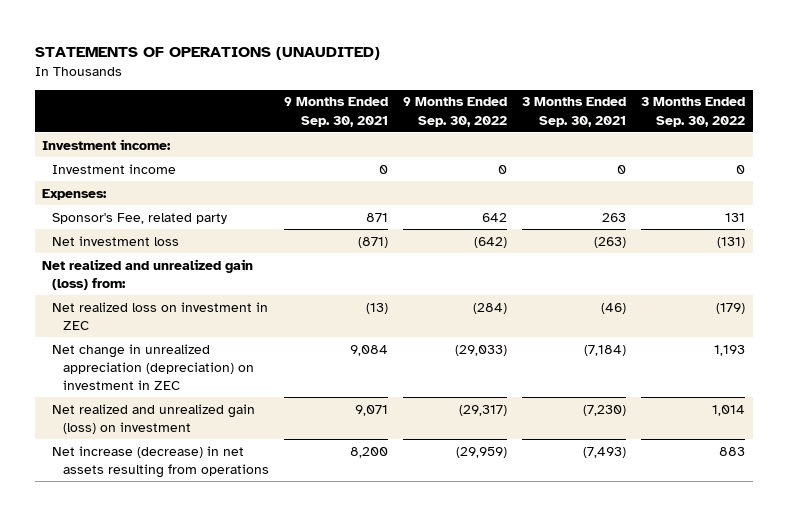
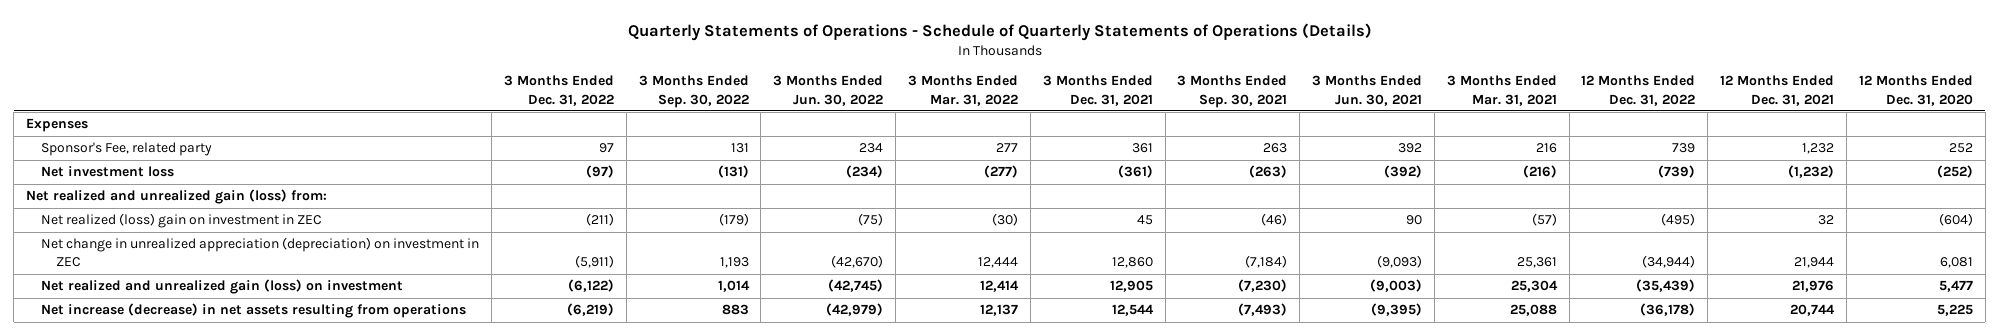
[34,46,380,60] STATEMENTS OF OPERATIONS (UNAUDITED) -> [627,22,1372,41] Quarterly Statements of Operations - Schedule of Quarterly Statements of Operations (Details)
[283,97,388,127] 9 Months Ended Sep. 30, 2021 -> none
[402,97,507,127] 9 Months Ended Sep. 30, 2022 -> none
none -> [503,75,614,106] 3 Months Ended Dec. 31, 2022
none -> [773,75,884,106] 3 Months Ended Jun. 30, 2022
none -> [907,75,1018,106] 3 Months Ended Mar. 31, 2022
none -> [1042,75,1153,106] 3 Months Ended Dec. 31, 2021
none -> [1312,75,1423,106] 3 Months Ended Jun. 30, 2021
none -> [1446,75,1557,106] 3 Months Ended Mar. 31, 2021
none -> [1581,75,1696,106] 12 Months Ended Dec. 31, 2022
none -> [1720,75,1835,106] 12 Months Ended Dec. 31, 2021
none -> [1858,75,1973,106] 12 Months Ended Dec. 31, 2020
[42,138,172,150] Investment income: -> none
[52,163,177,174] Investment income -> none
[42,188,108,200] Expenses: -> [26,118,89,133] Expenses
[52,301,269,330] Net realized loss on investment in ZEC -> [41,213,323,229] Net realized (loss) gain on investment in ZEC

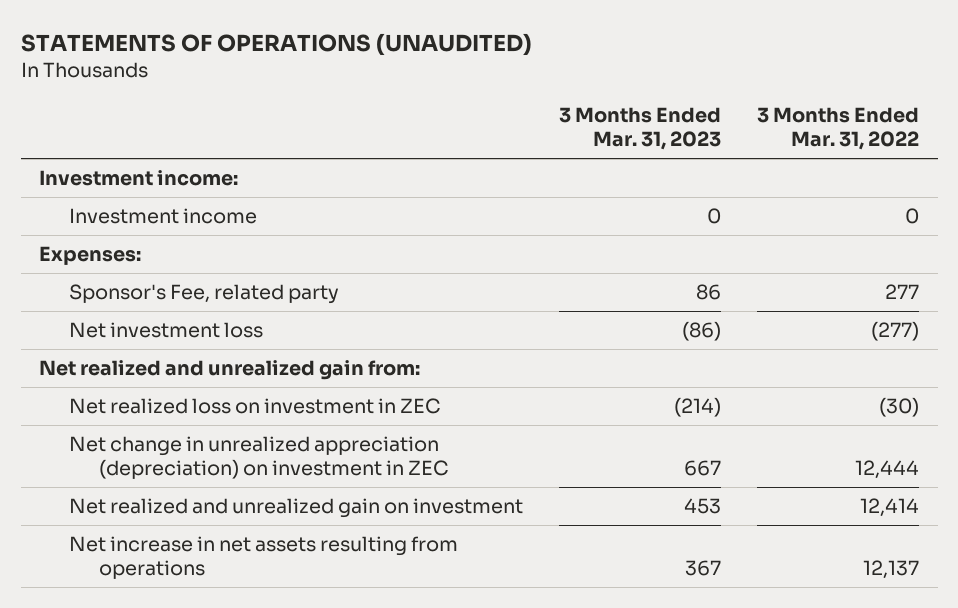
[627,22,1372,41] Quarterly Statements of Operations - Schedule of Quarterly Statements of Operations (Details) -> [20,32,532,56] STATEMENTS OF OPERATIONS (UNAUDITED)
[503,75,614,106] 3 Months Ended Dec. 31, 2022 -> none
[638,75,749,108] 3 Months Ended Sep. 30, 2022 -> none
[773,75,884,106] 3 Months Ended Jun. 30, 2022 -> none
[1042,75,1153,106] 3 Months Ended Dec. 31, 2021 -> none
[1177,75,1288,108] 3 Months Ended Sep. 30, 2021 -> none
[1312,75,1423,106] 3 Months Ended Jun. 30, 2021 -> none
[1446,75,1557,106] 3 Months Ended Mar. 31, 2021 -> none
[1581,75,1696,106] 12 Months Ended Dec. 31, 2022 -> none
[1720,75,1835,106] 12 Months Ended Dec. 31, 2021 -> none
[1858,75,1973,106] 12 Months Ended Dec. 31, 2020 -> none
none -> [558,106,721,151] 3 Months Ended Mar. 31, 2023
none -> [38,170,238,187] Investment income:
none -> [68,208,257,225] Investment income
[26,118,89,133] Expenses -> [38,246,141,266] Expenses:
[26,189,328,205] Net realized and unrealized gain (loss) from: -> [38,360,420,381] Net realized and unrealized gain from:
[41,213,323,229] Net realized (loss) gain on investment in ZEC -> [68,398,441,415] Net realized loss on investment in ZEC
[41,279,404,295] Net realized and unrealized gain (loss) on investment -> [68,498,523,519] Net realized and unrealized gain on investment
[41,303,467,319] Net increase (decrease) in net assets resulting from operations -> [68,536,458,580] Net increase in net assets resulting from operations

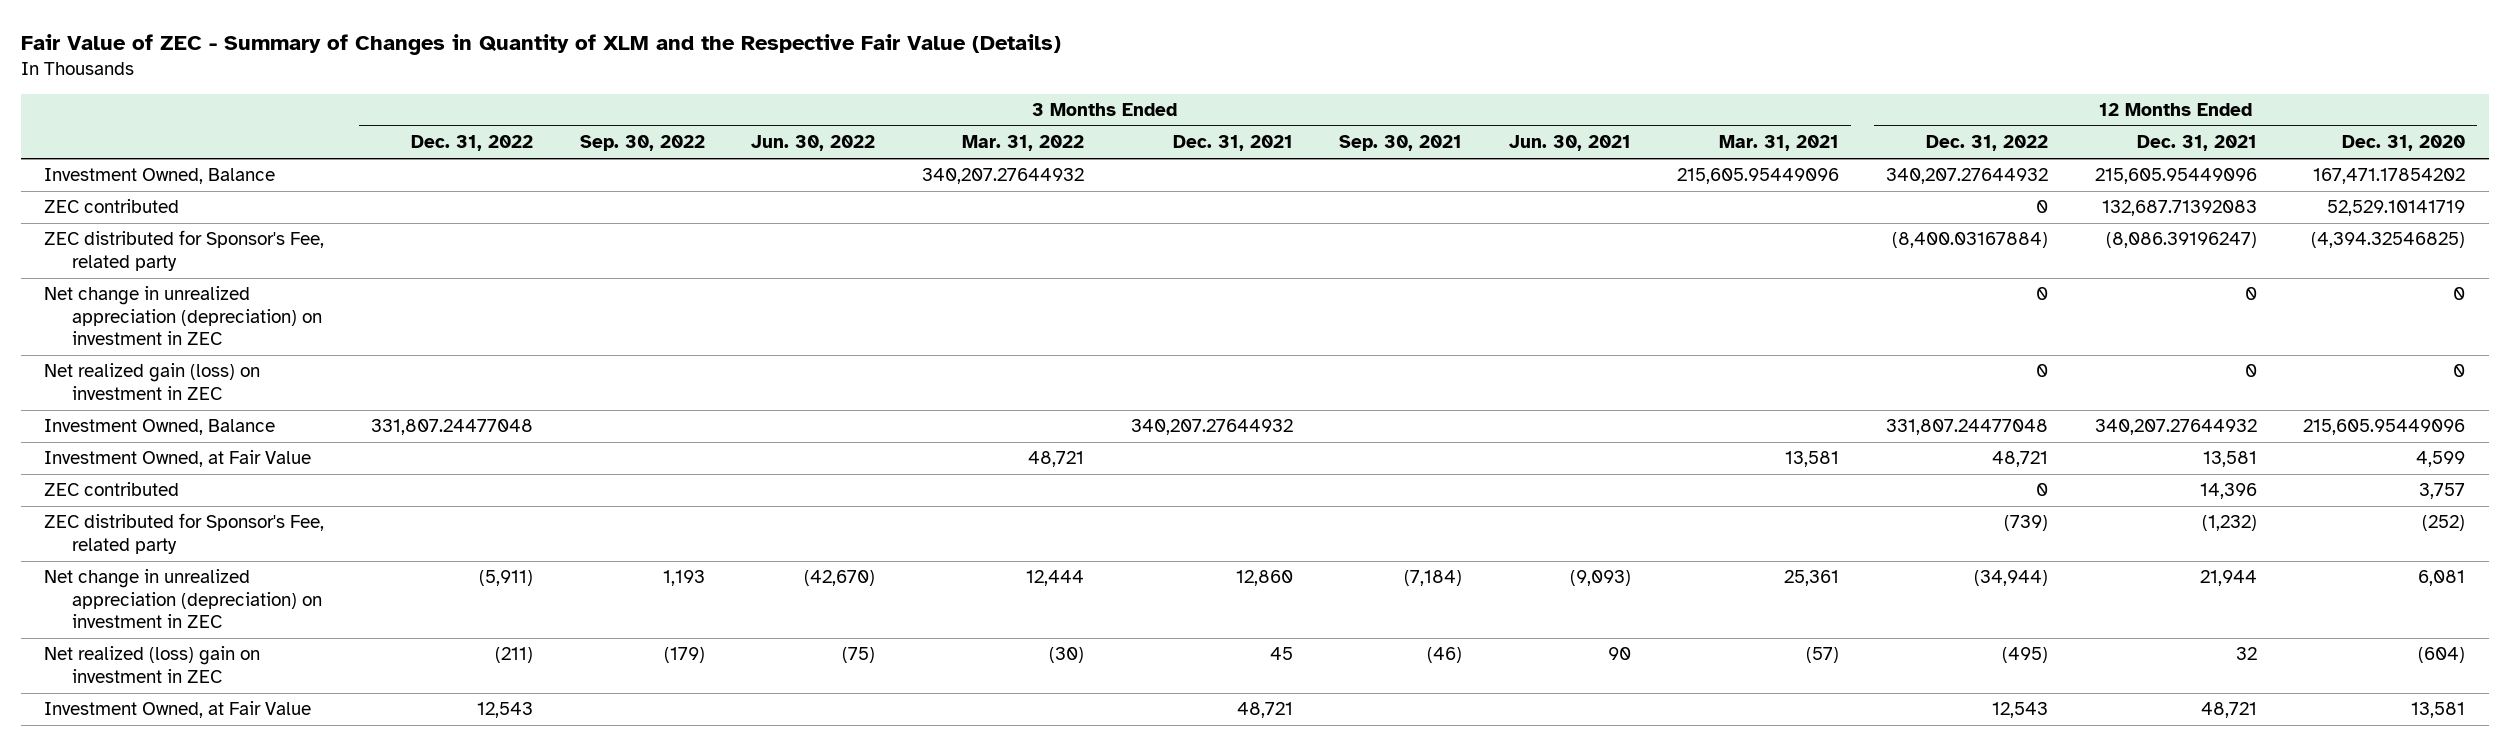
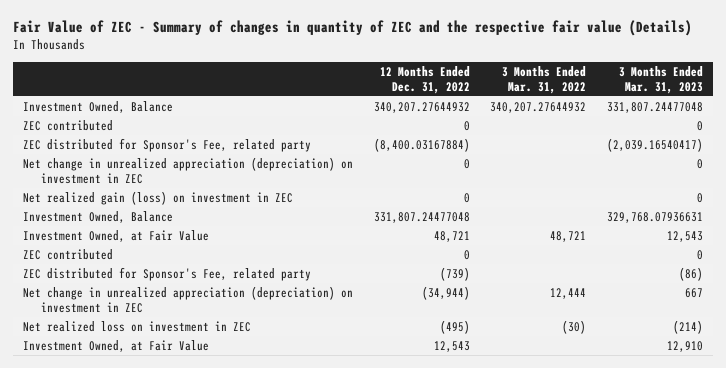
[21,33,1062,55] Fair Value of ZEC - Summary of Changes in Quantity of XLM and the Respective Fair Value (Details) -> [12,20,692,37] Fair Value of ZEC - Summary of changes in quantity of ZEC and the respective fair value (Details)
[410,135,533,152] Dec. 31, 2022 -> none
[579,135,705,152] Sep. 30, 2022 -> none
[751,135,876,152] Jun. 30, 2022 -> none
[1172,135,1293,152] Dec. 31, 2021 -> none
[1339,135,1463,152] Sep. 30, 2021 -> none
[1508,135,1631,152] Jun. 30, 2021 -> none
[1719,135,1840,152] Mar. 31, 2021 -> none
[2136,135,2257,152] Dec. 31, 2021 -> none
[2342,135,2466,152] Dec. 31, 2020 -> none
none -> [619,65,704,94] 3 Months Ended Mar. 31, 2023
[44,646,261,683] Net realized (loss) gain on investment in ZEC -> [23,320,252,332] Net realized loss on investment in ZEC

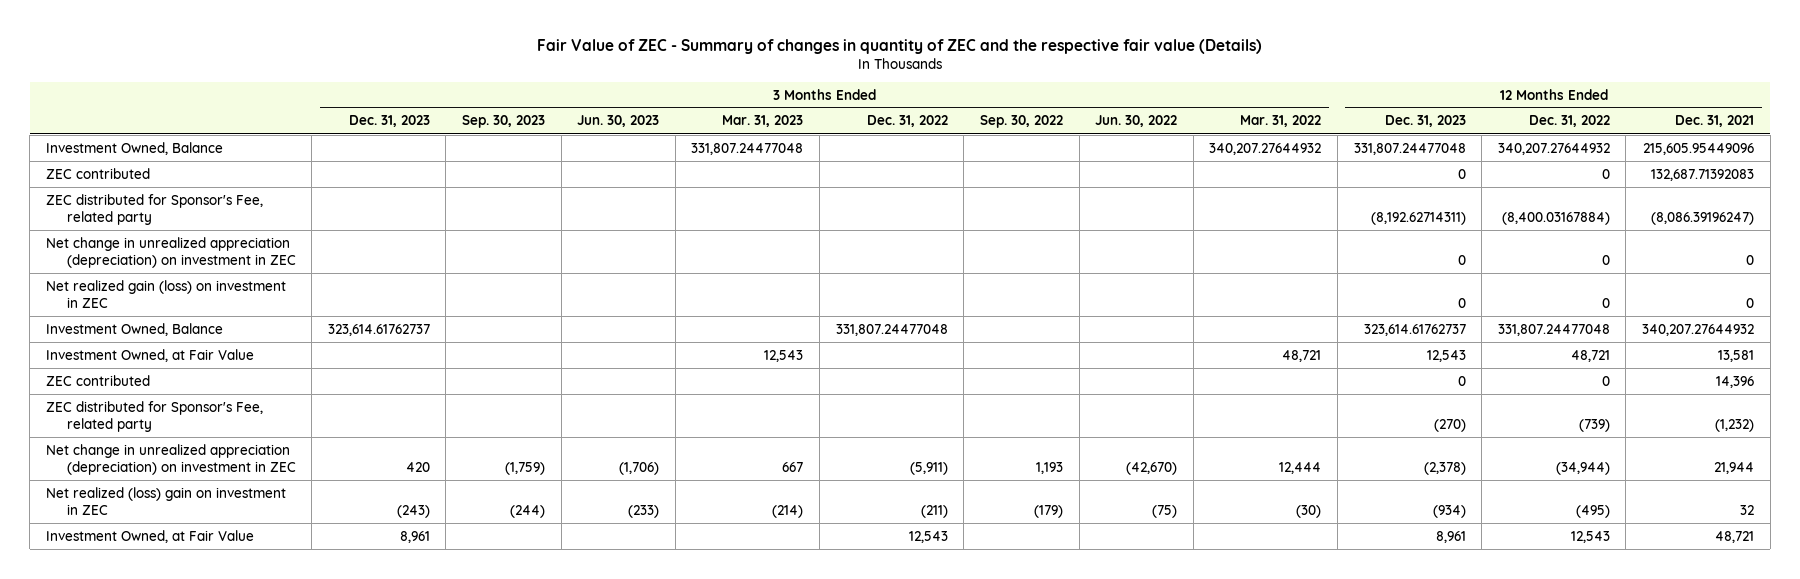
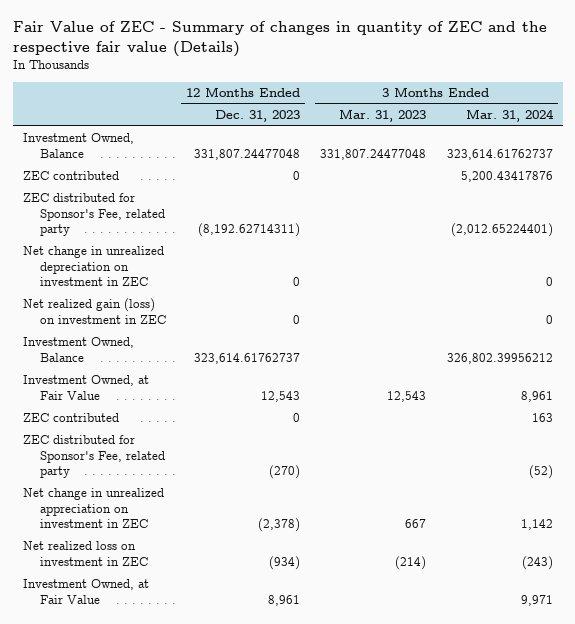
[348,115,430,128] Dec. 31, 2023 -> none
[462,115,546,129] Sep. 30, 2023 -> none
[577,115,660,128] Jun. 30, 2023 -> none
[866,115,948,128] Dec. 31, 2022 -> none
[979,115,1063,129] Sep. 30, 2022 -> none
[1095,115,1178,128] Jun. 30, 2022 -> none
[1240,115,1322,128] Mar. 31, 2022 -> none
[1528,115,1610,128] Dec. 31, 2022 -> none
[1674,115,1754,128] Dec. 31, 2021 -> none
none -> [465,109,554,123] Mar. 31, 2024
[45,236,296,268] Net change in unrealized appreciation (depreciation) on investment in ZEC -> [22,246,164,287] Net change in unrealized depreciation on investment in ZEC
[45,443,296,475] Net change in unrealized appreciation (depreciation) on investment in ZEC -> [22,488,164,529] Net change in unrealized appreciation on investment in ZEC
[45,486,286,515] Net realized (loss) gain on investment in ZEC -> [22,541,149,566] Net realized loss on investment in ZEC

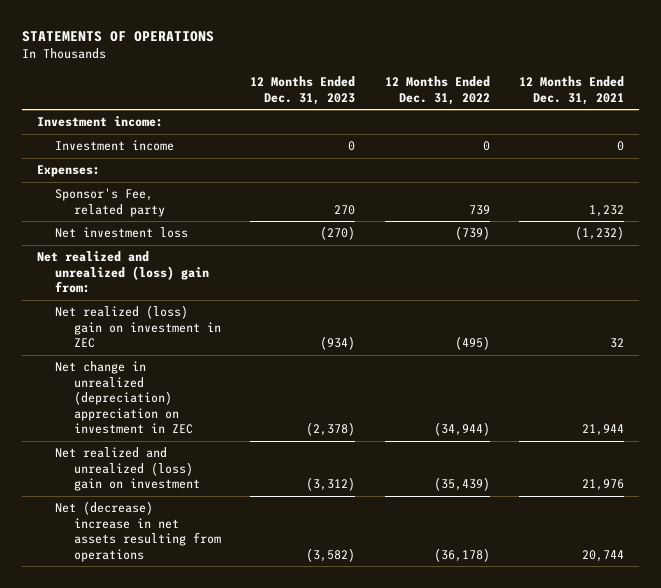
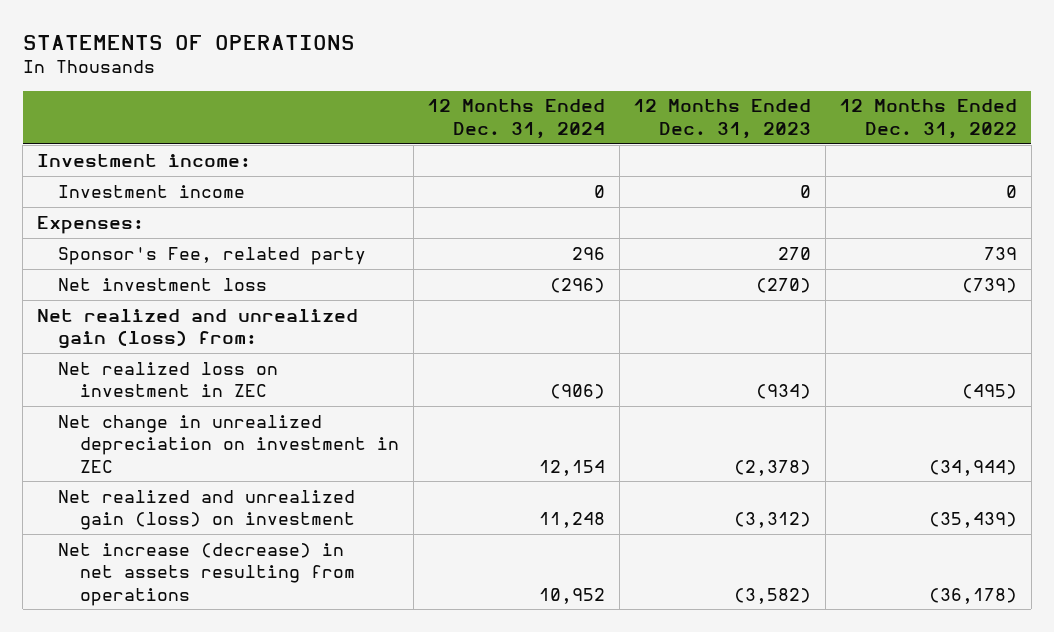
[519,76,625,105] 12 Months Ended Dec. 31, 2021 -> none
none -> [427,99,606,139] 12 Months Ended Dec. 31, 2024
[36,251,210,294] Net realized and unrealized (loss) gain from: -> [36,308,358,350] Net realized and unrealized gain (loss) from:
[55,305,221,349] Net realized (loss) gain on investment in ZEC -> [58,361,279,398] Net realized loss on investment in ZEC
[55,361,193,434] Net change in unrealized (depreciation) appreciation on investment in ZEC -> [58,414,400,473] Net change in unrealized depreciation on investment in ZEC
[55,447,200,492] Net realized and unrealized (loss) gain on investment -> [58,489,356,531] Net realized and unrealized gain (loss) on investment
[55,501,221,562] Net (decrease) increase in net assets resulting from operations -> [58,542,356,606] Net increase (decrease) in net assets resulting from operations

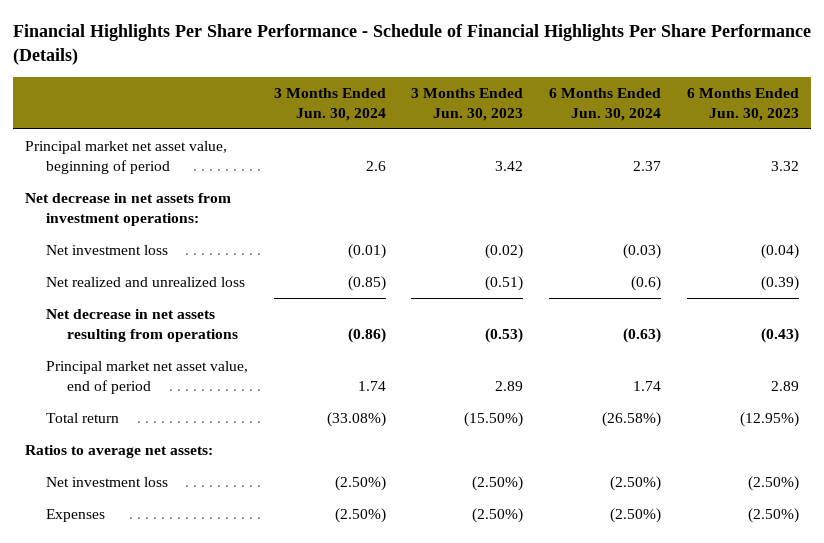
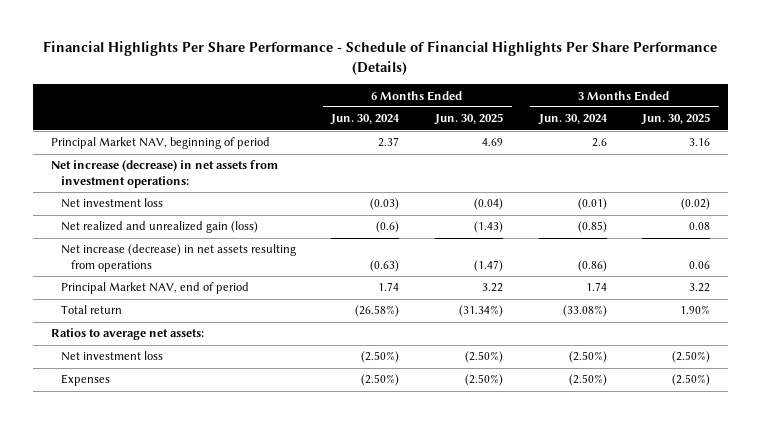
[411,88,524,122] 3 Months Ended Jun. 30, 2023 -> none
[686,88,799,122] 6 Months Ended Jun. 30, 2023 -> none
none -> [434,113,504,126] Jun. 30, 2025
none -> [641,113,711,126] Jun. 30, 2025
[25,140,228,175] Principal market net asset value, beginning of period -> [50,137,270,150] Principal Market NAV, beginning of period
[25,192,232,227] Net decrease in net assets from investment operations: -> [50,160,278,188] Net increase (decrease) in net assets from investment operations:
[46,276,246,287] Net realized and unrealized loss -> [60,221,258,234] Net realized and unrealized gain (loss)
[46,308,238,343] Net decrease in net assets resulting from operations -> [60,244,296,272] Net increase (decrease) in net assets resulting from operations
[46,360,249,395] Principal market net asset value, end of period -> [60,282,249,295] Principal Market NAV, end of period

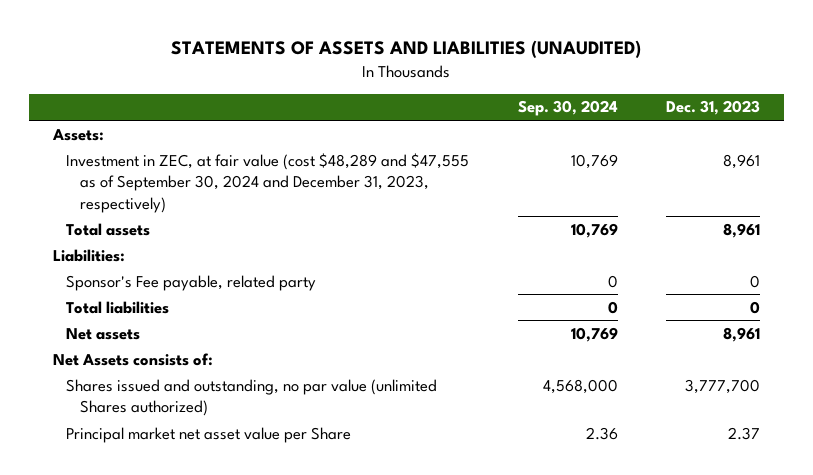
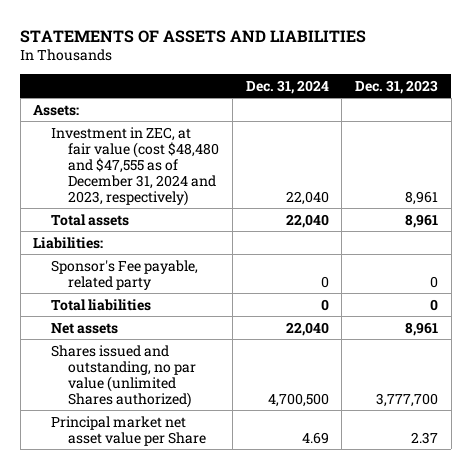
[171,40,642,59] STATEMENTS OF ASSETS AND LIABILITIES (UNAUDITED) -> [20,29,367,43] STATEMENTS OF ASSETS AND LIABILITIES
[517,100,618,117] Sep. 30, 2024 -> none
none -> [245,79,329,94] Dec. 31, 2024
[66,152,470,213] Investment in ZEC, at fair value (cost $48,289 and $47,555 as of September 30, 2024 and December 31, 2023, respectively) -> [50,126,220,206] Investment in ZEC, at fair value (cost $48,480 and $47,555 as of December 31, 2024 and 2023, respectively)
[52,352,213,366] Net Assets consists of: -> none

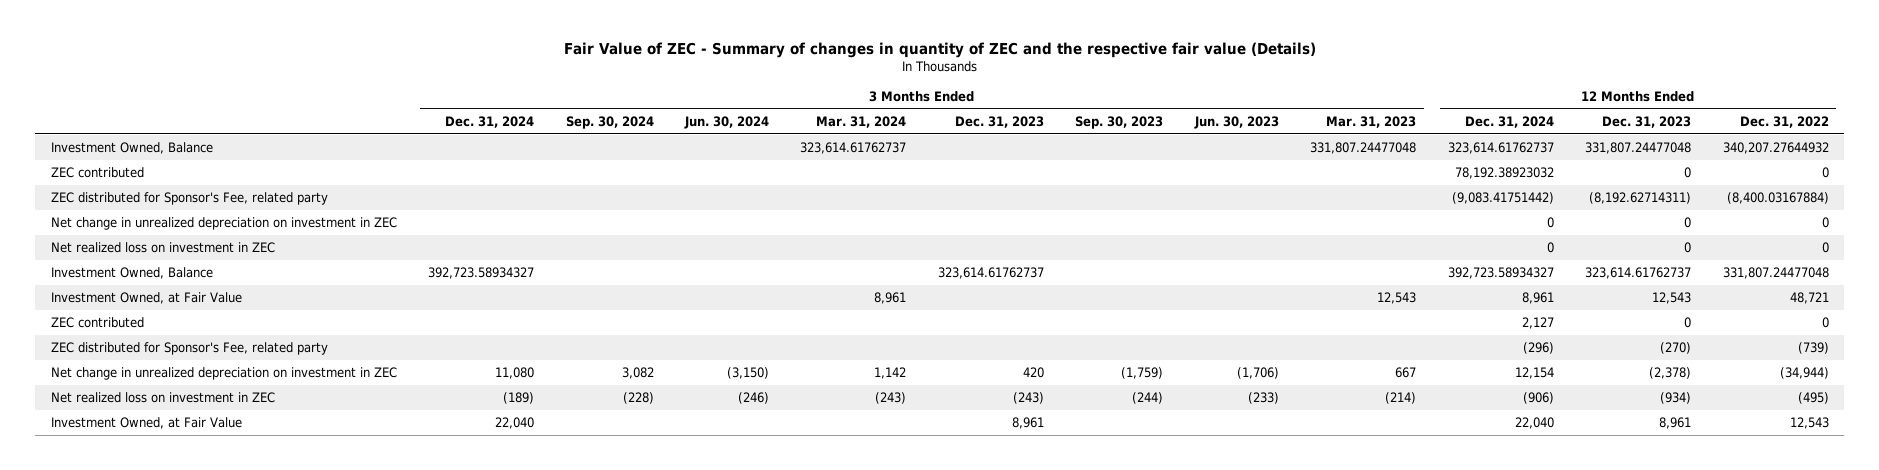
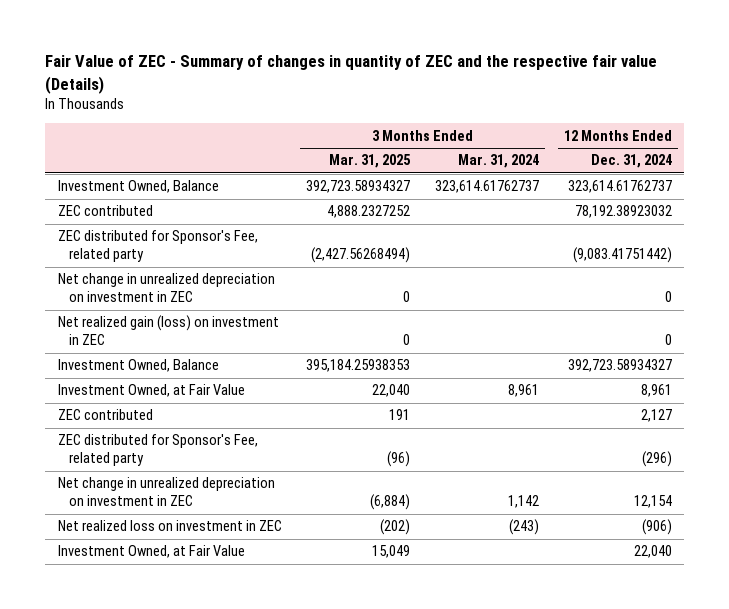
[445,115,535,128] Dec. 31, 2024 -> none
[565,115,654,129] Sep. 30, 2024 -> none
[684,115,770,129] Jun. 30, 2024 -> none
[954,115,1044,128] Dec. 31, 2023 -> none
[1075,115,1164,129] Sep. 30, 2023 -> none
[1193,115,1279,129] Jun. 30, 2023 -> none
[1326,115,1417,128] Mar. 31, 2023 -> none
[1602,115,1692,128] Dec. 31, 2023 -> none
[1739,115,1829,128] Dec. 31, 2022 -> none
none -> [329,154,412,169] Mar. 31, 2025
[50,242,275,254] Net realized loss on investment in ZEC -> [57,315,279,346] Net realized gain (loss) on investment in ZEC

